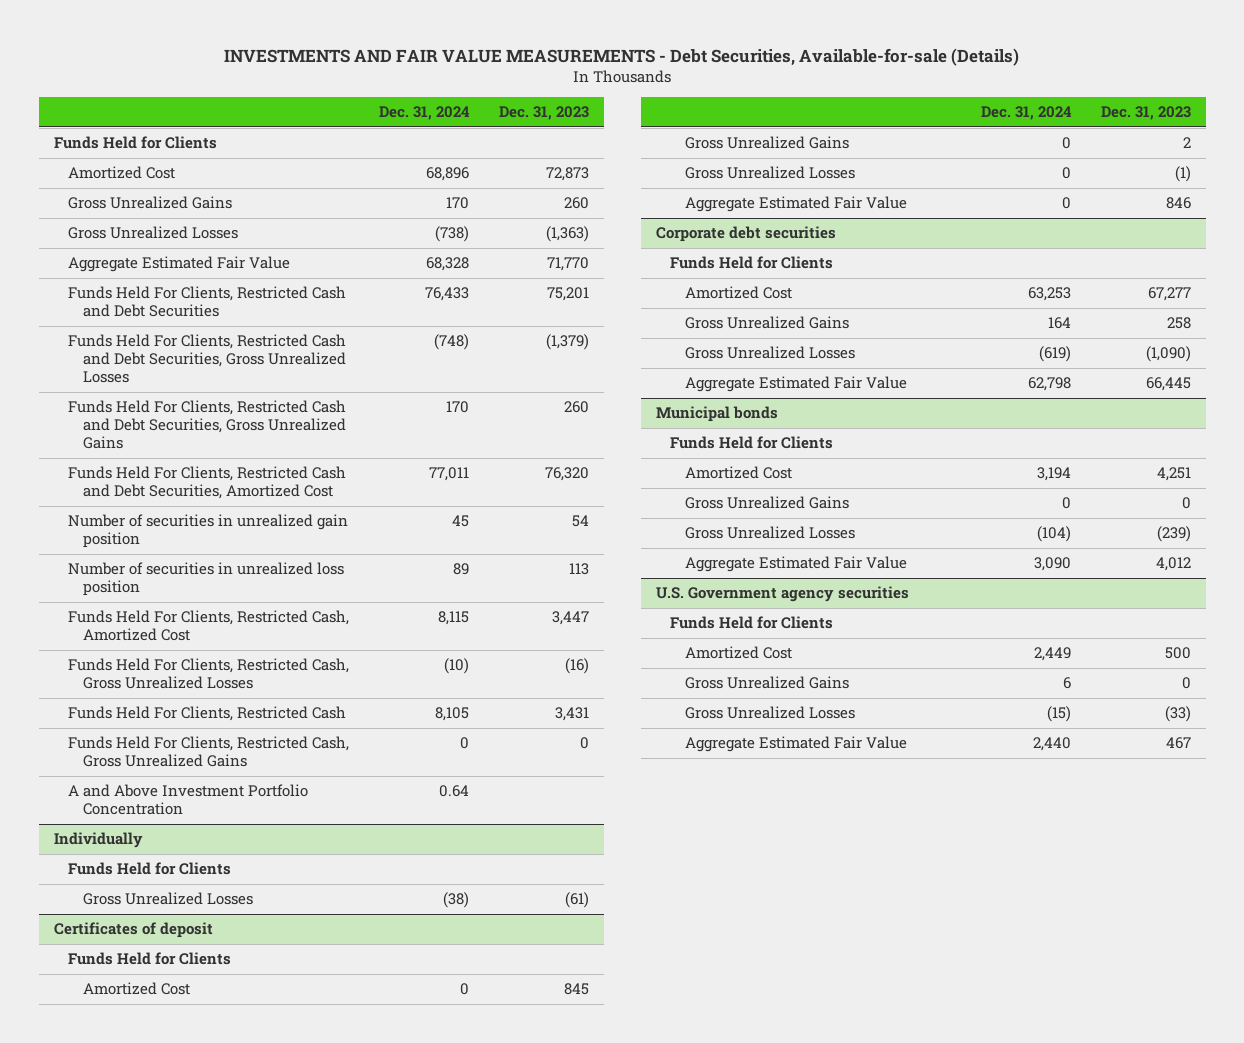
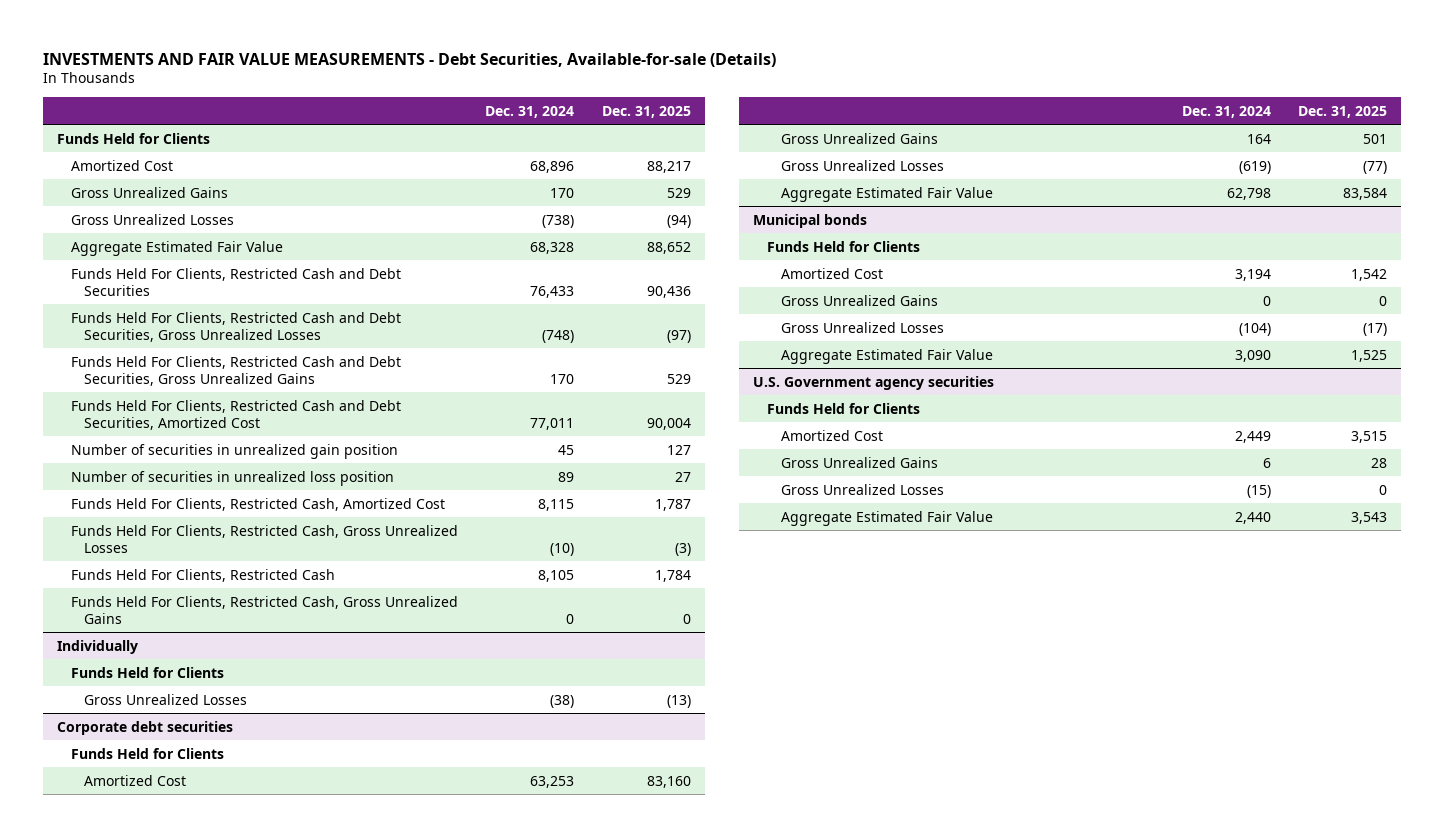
[498,106,589,121] Dec. 31, 2023 -> none
none -> [601,105,691,118] Dec. 31, 2025
[68,784,309,816] A and Above Investment Portfolio Concentration -> none
[53,922,213,939] Certificates of deposit -> none
[68,952,232,966] Funds Held for Clients -> none
[83,982,191,996] Amortized Cost -> none
[685,136,850,150] Gross Unrealized Gains -> none
[685,166,856,180] Gross Unrealized Losses -> none
[685,196,908,213] Aggregate Estimated Fair Value -> none

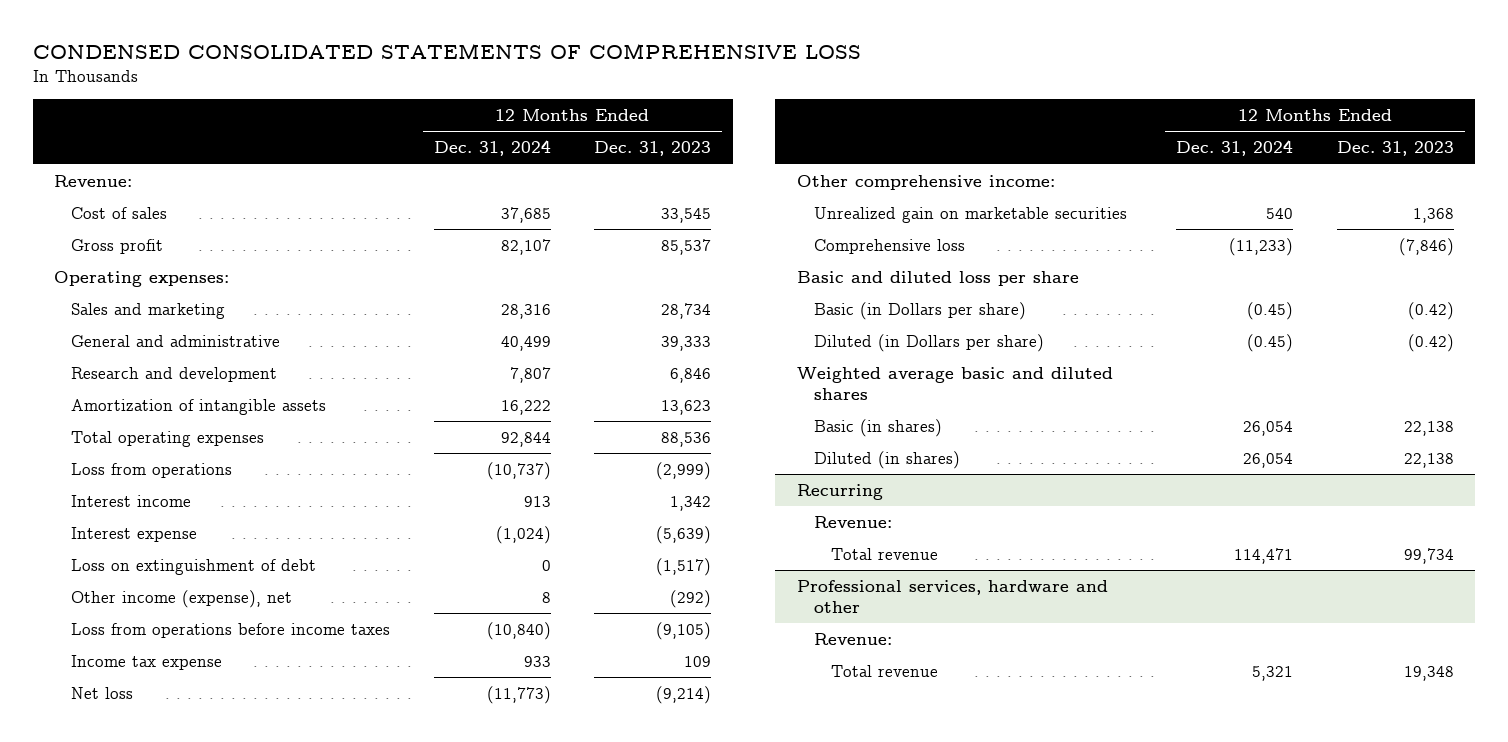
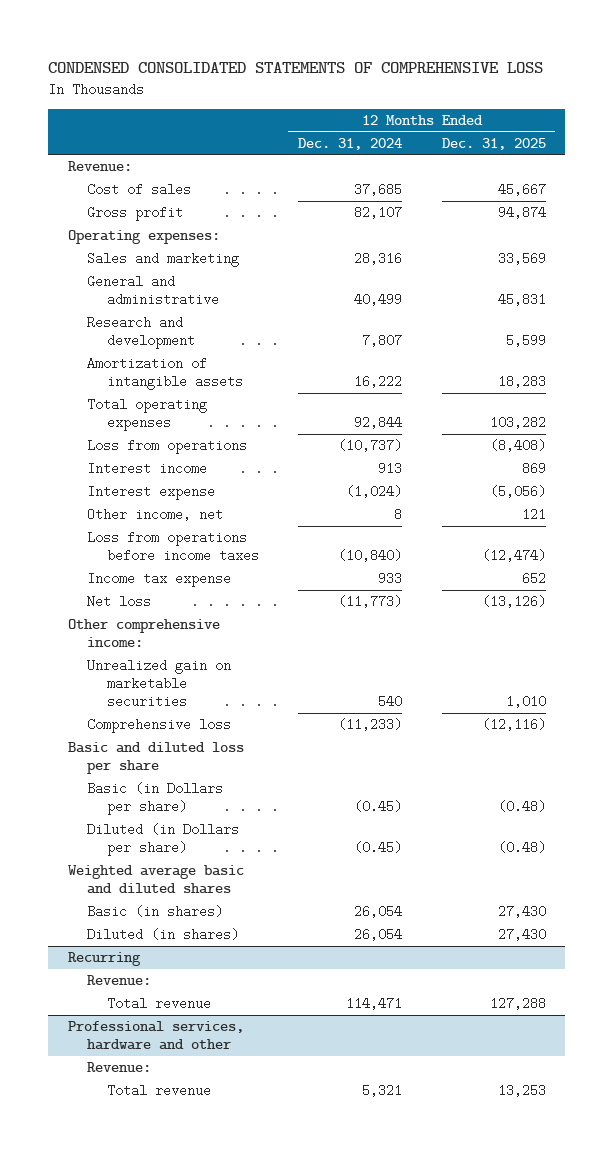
[594,141,712,157] Dec. 31, 2023 -> none
none -> [441,137,546,150] Dec. 31, 2025
[71,559,317,576] Loss on extinguishment of debt -> none
[71,590,293,609] Other income (expense), net -> [87,508,224,522] Other income, net

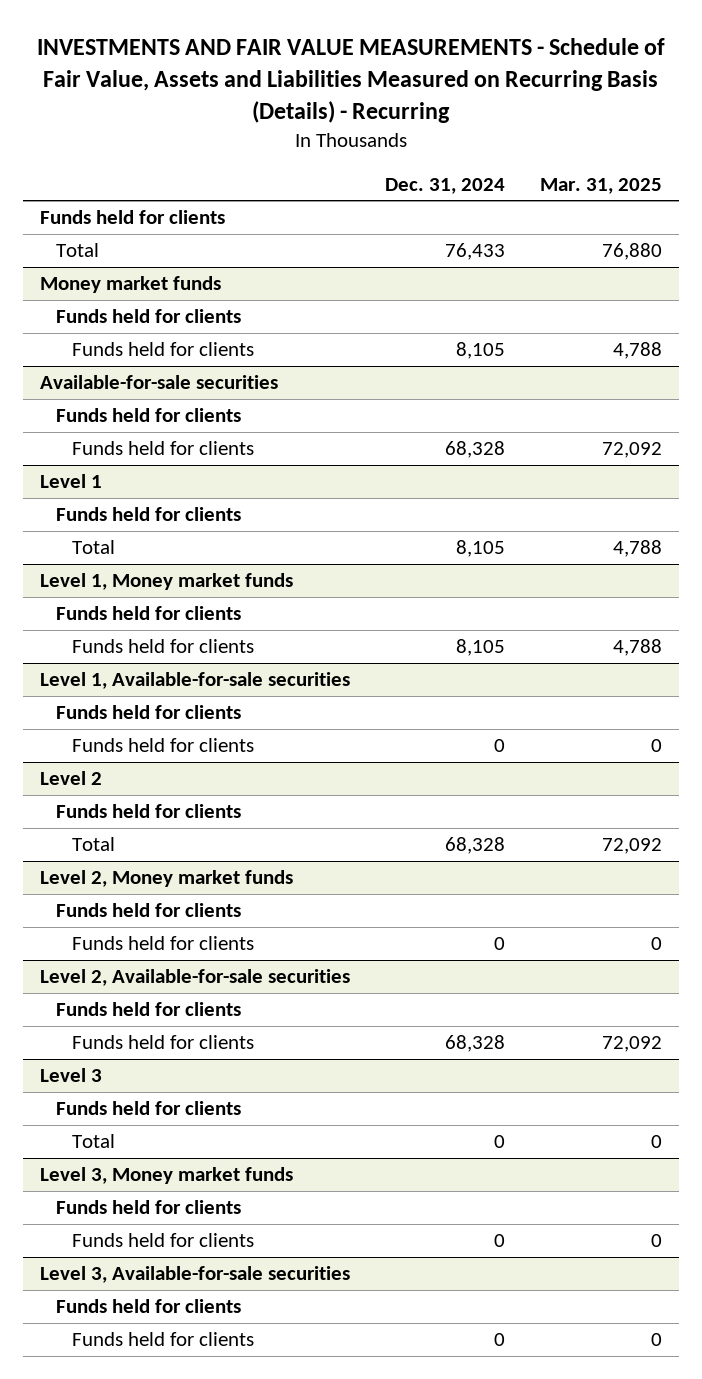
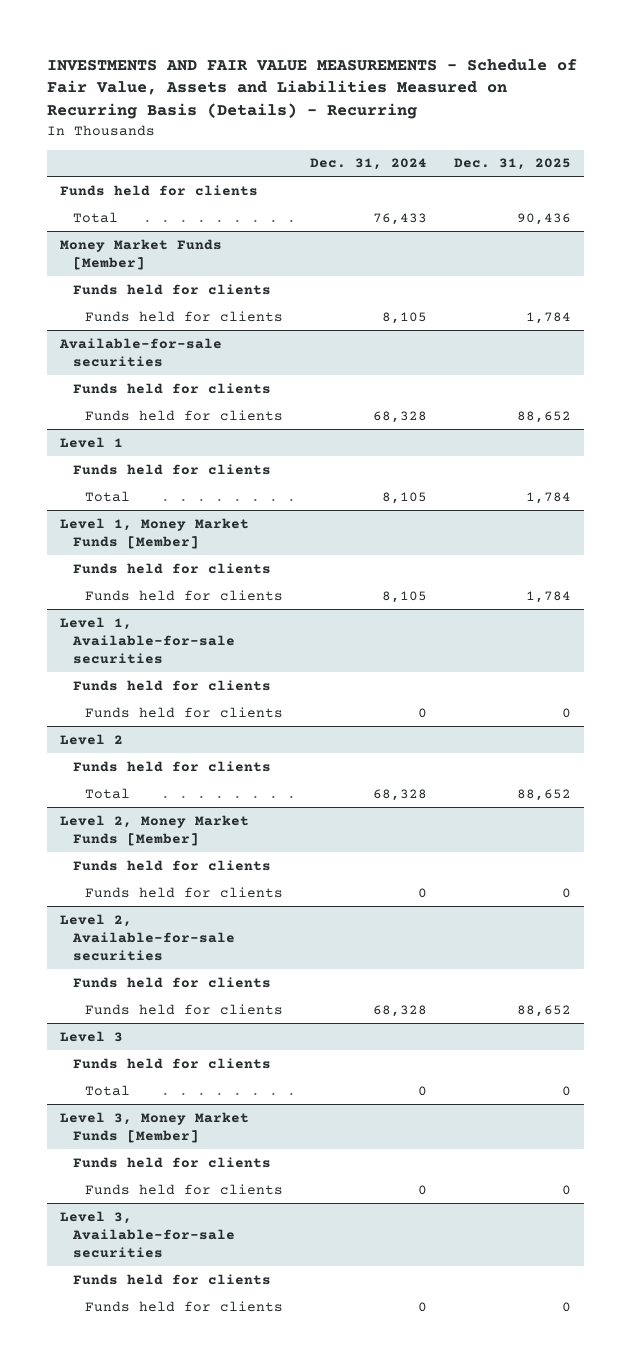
[539,177,662,194] Mar. 31, 2025 -> none
none -> [453,158,571,171] Dec. 31, 2025
[40,276,222,294] Money market funds -> [60,238,223,270] Money Market Funds [Member]
[40,573,294,591] Level 1, Money market funds -> [60,517,250,549] Level 1, Money Market Funds [Member]
[40,870,294,888] Level 2, Money market funds -> [60,814,250,846] Level 2, Money Market Funds [Member]
[40,1167,294,1185] Level 3, Money market funds -> [60,1111,250,1143] Level 3, Money Market Funds [Member]

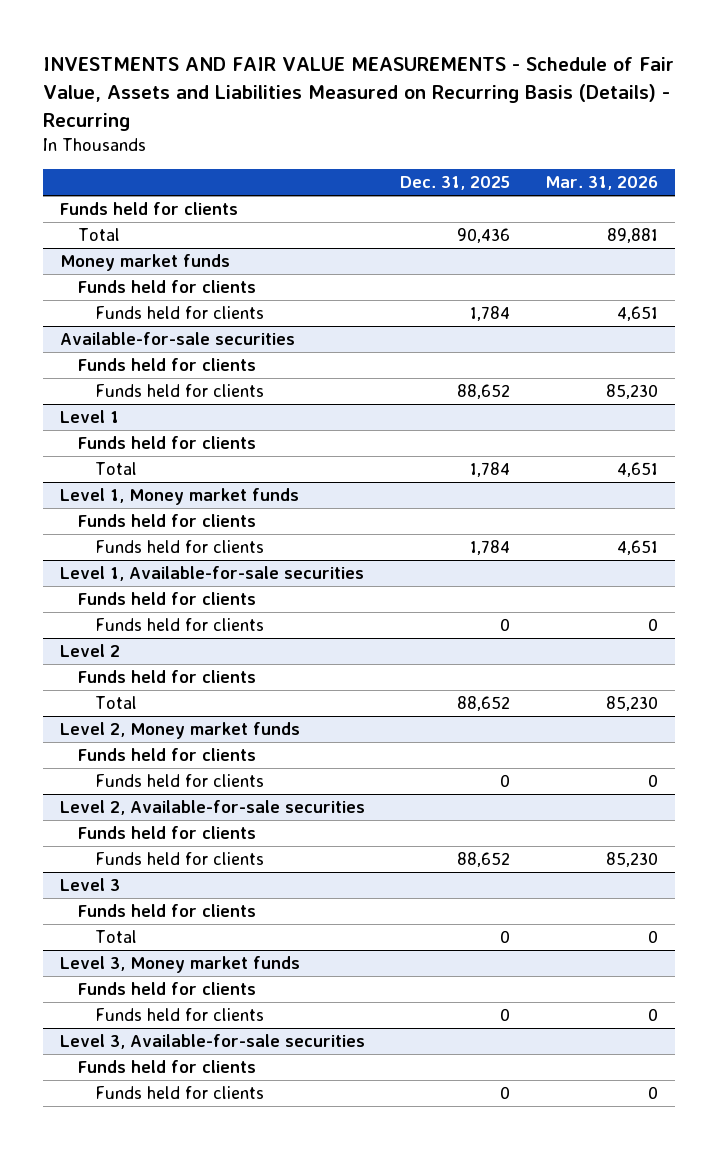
[309,158,427,171] Dec. 31, 2024 -> none
none -> [544,176,658,191] Mar. 31, 2026
[60,238,223,270] Money Market Funds [Member] -> [60,254,231,272] Money market funds
[60,517,250,549] Level 1, Money Market Funds [Member] -> [60,488,300,506] Level 1, Money market funds
[60,814,250,846] Level 2, Money Market Funds [Member] -> [60,722,301,740] Level 2, Money market funds
[60,1111,250,1143] Level 3, Money Market Funds [Member] -> [60,956,301,974] Level 3, Money market funds

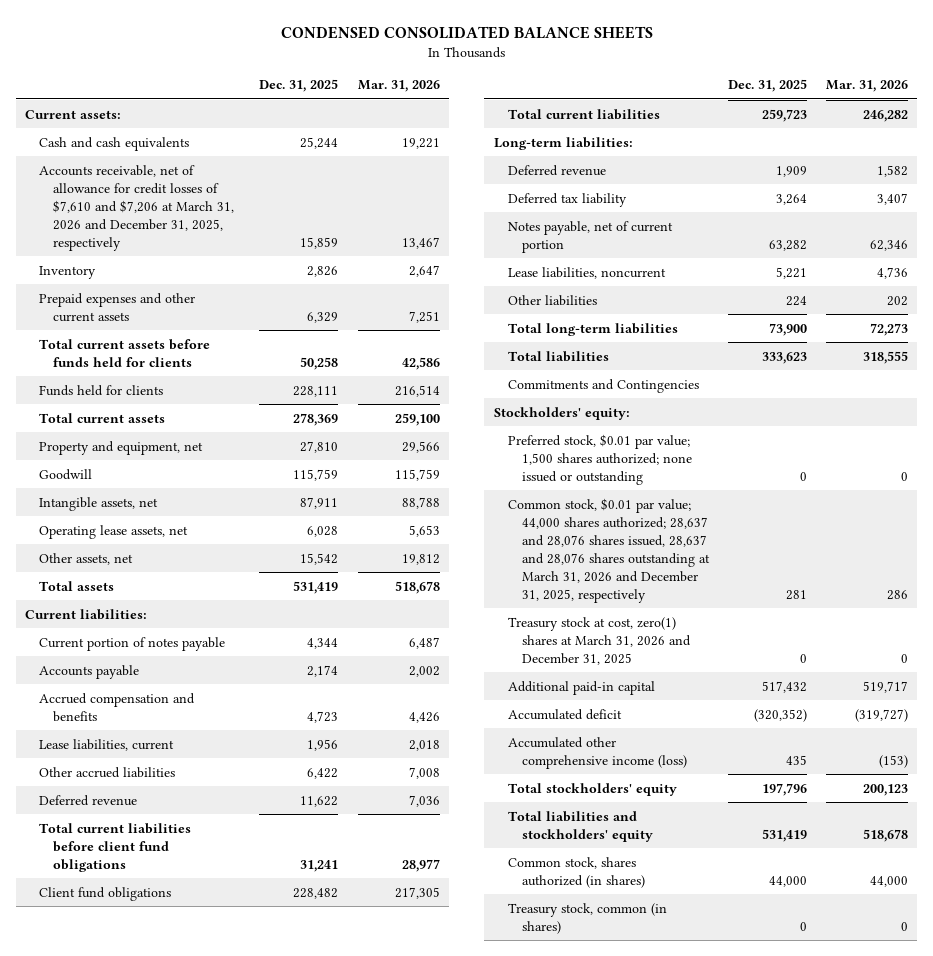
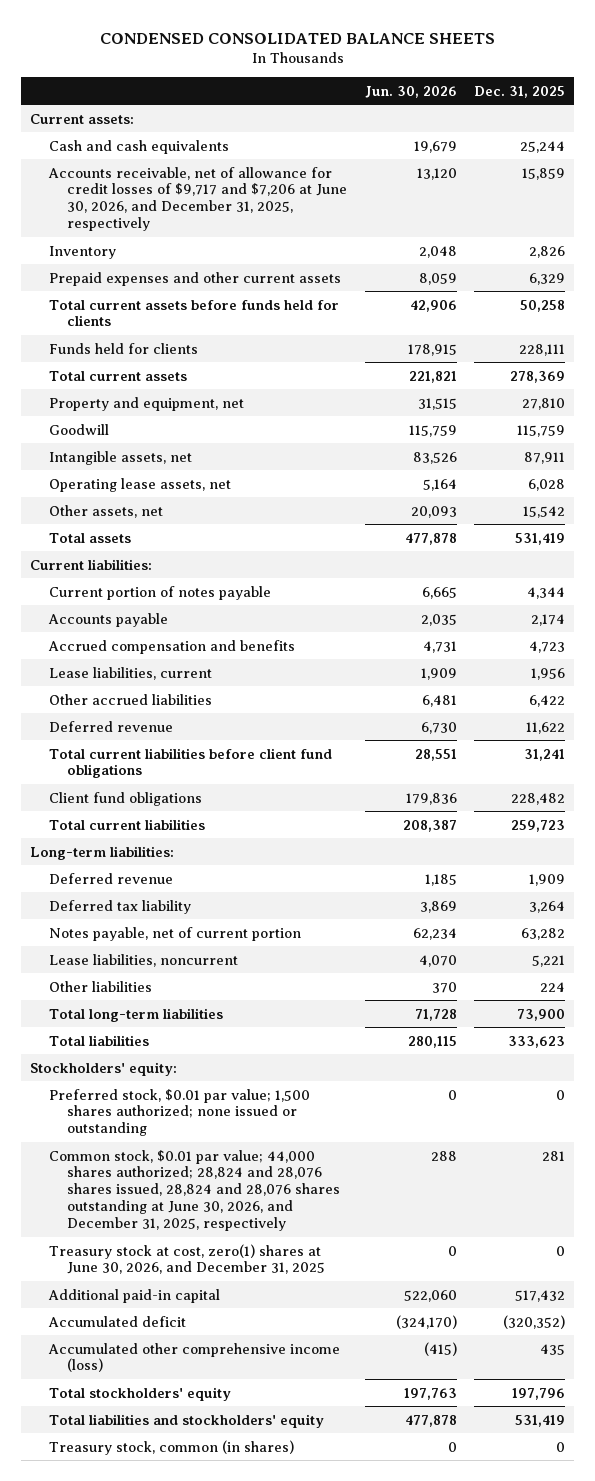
[357,80,440,93] Mar. 31, 2026 -> none
none -> [364,85,457,98] Jun. 30, 2026
[39,164,235,251] Accounts receivable, net of allowance for credit losses of $7,610 and $7,206 at March 31, 2026 and December 31, 2025, respectively -> [47,166,348,232] Accounts receivable, net of allowance for credit losses of $9,717 and $7,206 at June 30, 2026, and December 31, 2025, respectively
[507,378,699,393] Commitments and Contingencies -> none
[507,497,710,603] Common stock, $0.01 par value; 44,000 shares authorized; 28,637 and 28,076 shares issued, 28,637 and 28,076 shares outstanding at March 31, 2026 and December 31, 2025, respectively -> [48,1149,341,1232] Common stock, $0.01 par value; 44,000 shares authorized; 28,824 and 28,076 shares issued, 28,824 and 28,076 shares outstanding at June 30, 2026, and December 31, 2025, respectively
[507,616,691,665] Treasury stock at cost, zero(1) shares at March 31, 2026 and December 31, 2025 -> [48,1243,326,1275] Treasury stock at cost, zero(1) shares at June 30, 2026, and December 31, 2025
[507,856,645,888] Common stock, shares authorized (in shares) -> none

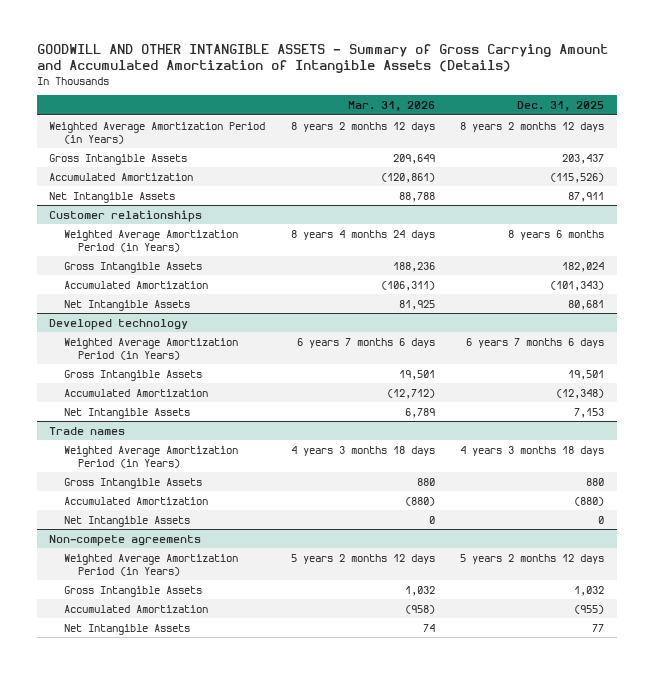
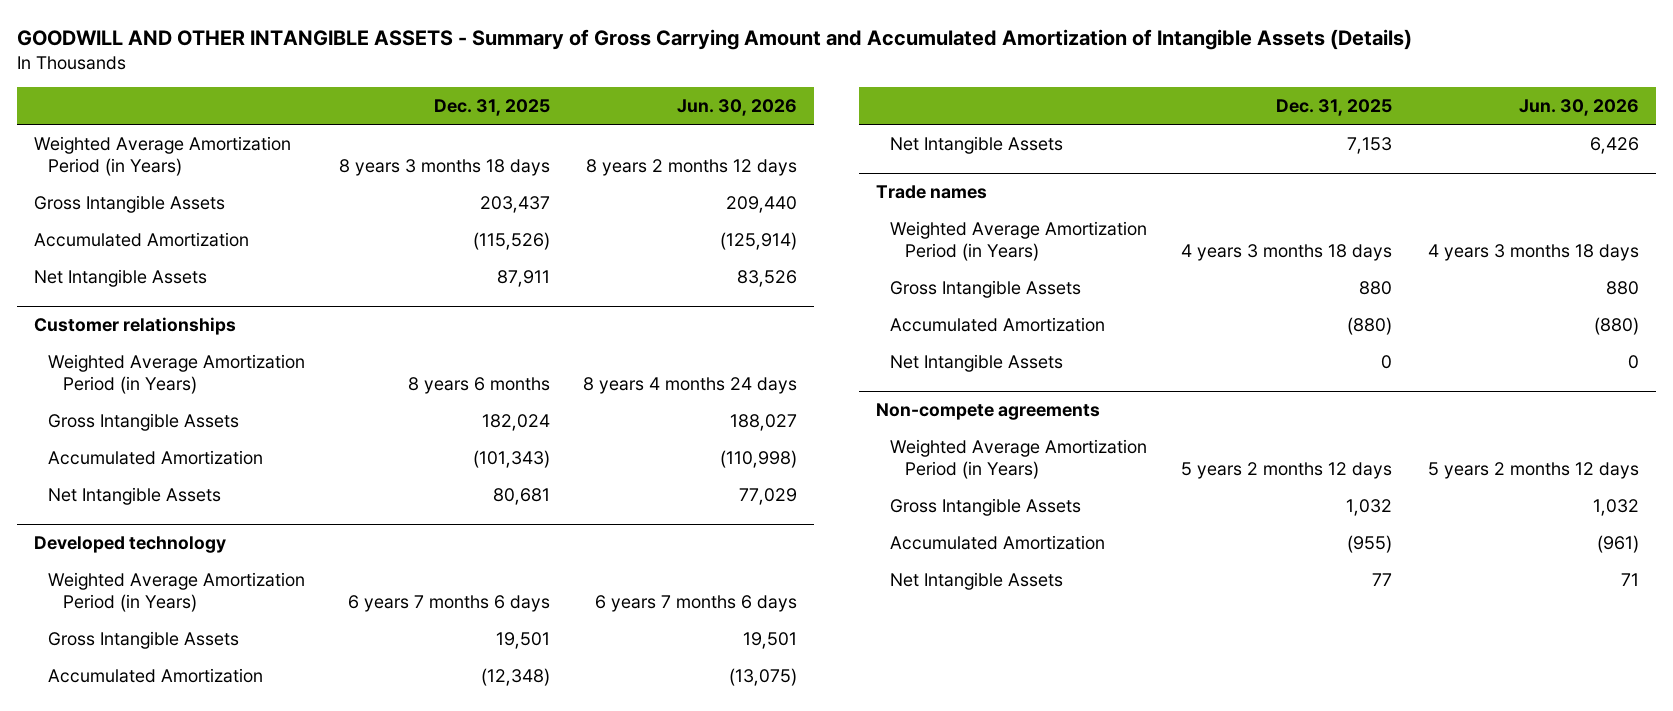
[347,101,435,112] Mar. 31, 2026 -> none
none -> [677,99,798,117] Jun. 30, 2026
[459,121,604,132] 8 years 2 months 12 days -> [338,159,550,177] 8 years 3 months 18 days

